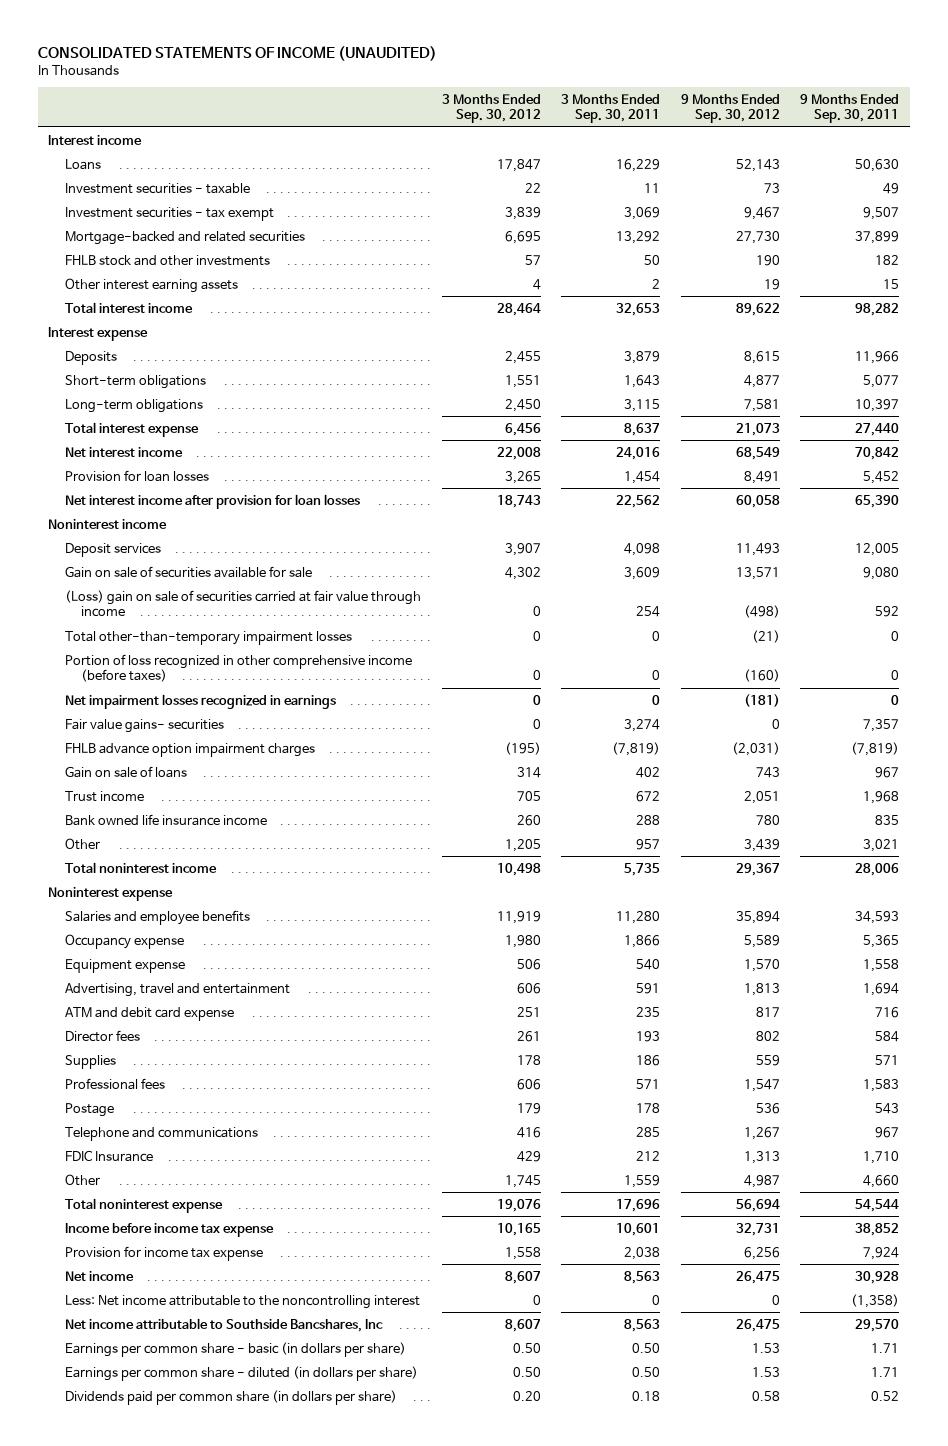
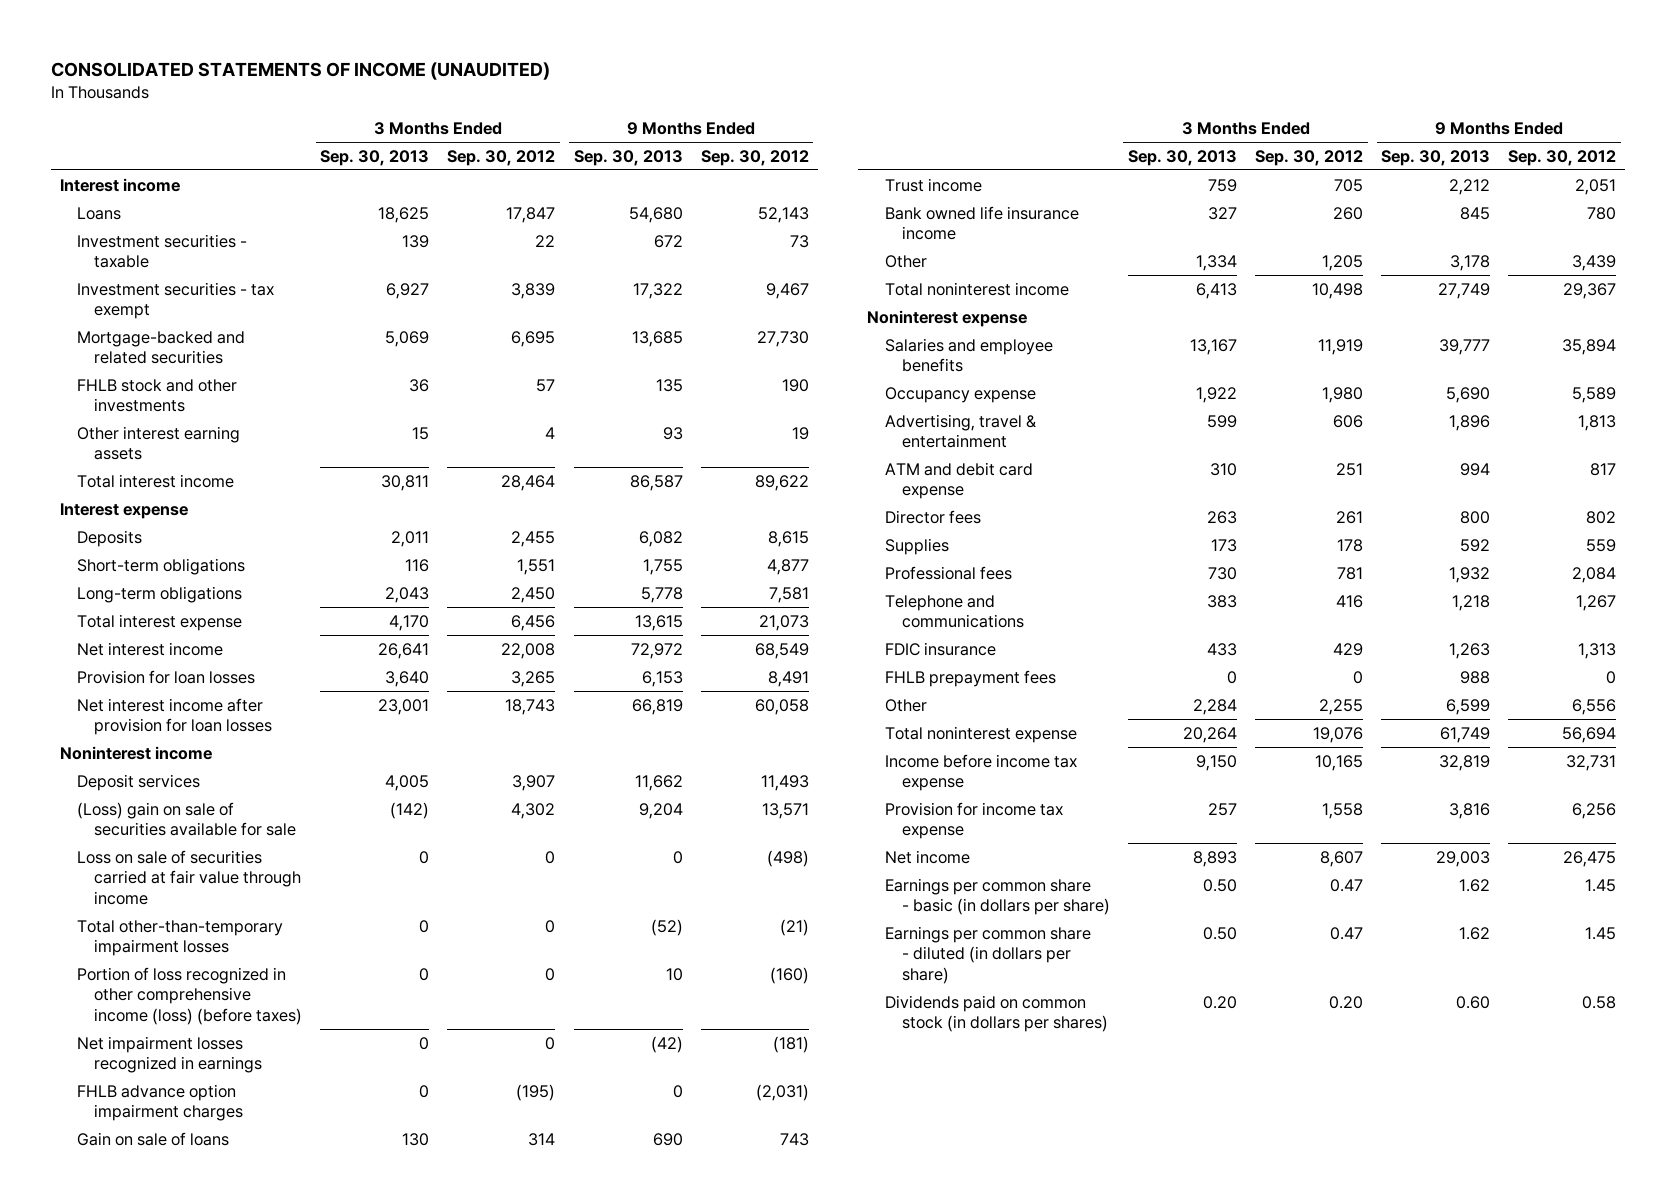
[561,94,661,124] 3 Months Ended Sep. 30, 2011 -> none
[800,94,900,124] 9 Months Ended Sep. 30, 2011 -> none
none -> [320,149,430,166] Sep. 30, 2013
none -> [573,149,683,166] Sep. 30, 2013
[64,565,312,578] Gain on sale of securities available for sale -> [77,801,297,837] (Loss) gain on sale of securities available for sale
[64,589,421,617] (Loss) gain on sale of securities carried at fair value through income -> [77,849,302,905] Loss on sale of securities carried at fair value through income
[64,653,412,682] Portion of loss recognized in other comprehensive income (before taxes) -> [77,966,303,1025] Portion of loss recognized in other comprehensive income (loss) (before taxes)
[64,718,224,733] Fair value gains- securities -> none
[64,958,185,973] Equipment expense -> none
[64,982,290,997] Advertising, travel and entertainment -> [884,413,1036,449] Advertising, travel & entertainment
[64,1102,114,1117] Postage -> none
[516,1078,541,1090] 606 -> [1337,566,1364,580] 781
[743,1078,780,1092] 1,547 -> [1572,566,1617,583] 2,084
[64,1149,153,1162] FDIC Insurance -> [884,641,996,656] FDIC insurance
none -> [884,669,1056,687] FHLB prepayment fees
[504,1174,541,1188] 1,745 -> [1319,698,1364,715] 2,255
[743,1174,780,1188] 4,987 -> [1572,698,1617,715] 6,556
[64,1294,420,1309] Less: Net income attributable to the noncontrolling interest -> none
[64,1317,383,1332] Net income attributable to Southside Bancshares, Inc -> none
[512,1342,541,1353] 0.50 -> [1330,878,1364,892] 0.47
[751,1342,780,1353] 1.53 -> [1585,878,1617,892] 1.45
[512,1366,541,1377] 0.50 -> [1330,926,1364,940] 0.47
[751,1366,780,1377] 1.53 -> [1585,926,1617,940] 1.45
[64,1389,397,1405] Dividends paid per common share (in dollars per share) -> [884,994,1108,1033] Dividends paid on common stock (in dollars per shares)

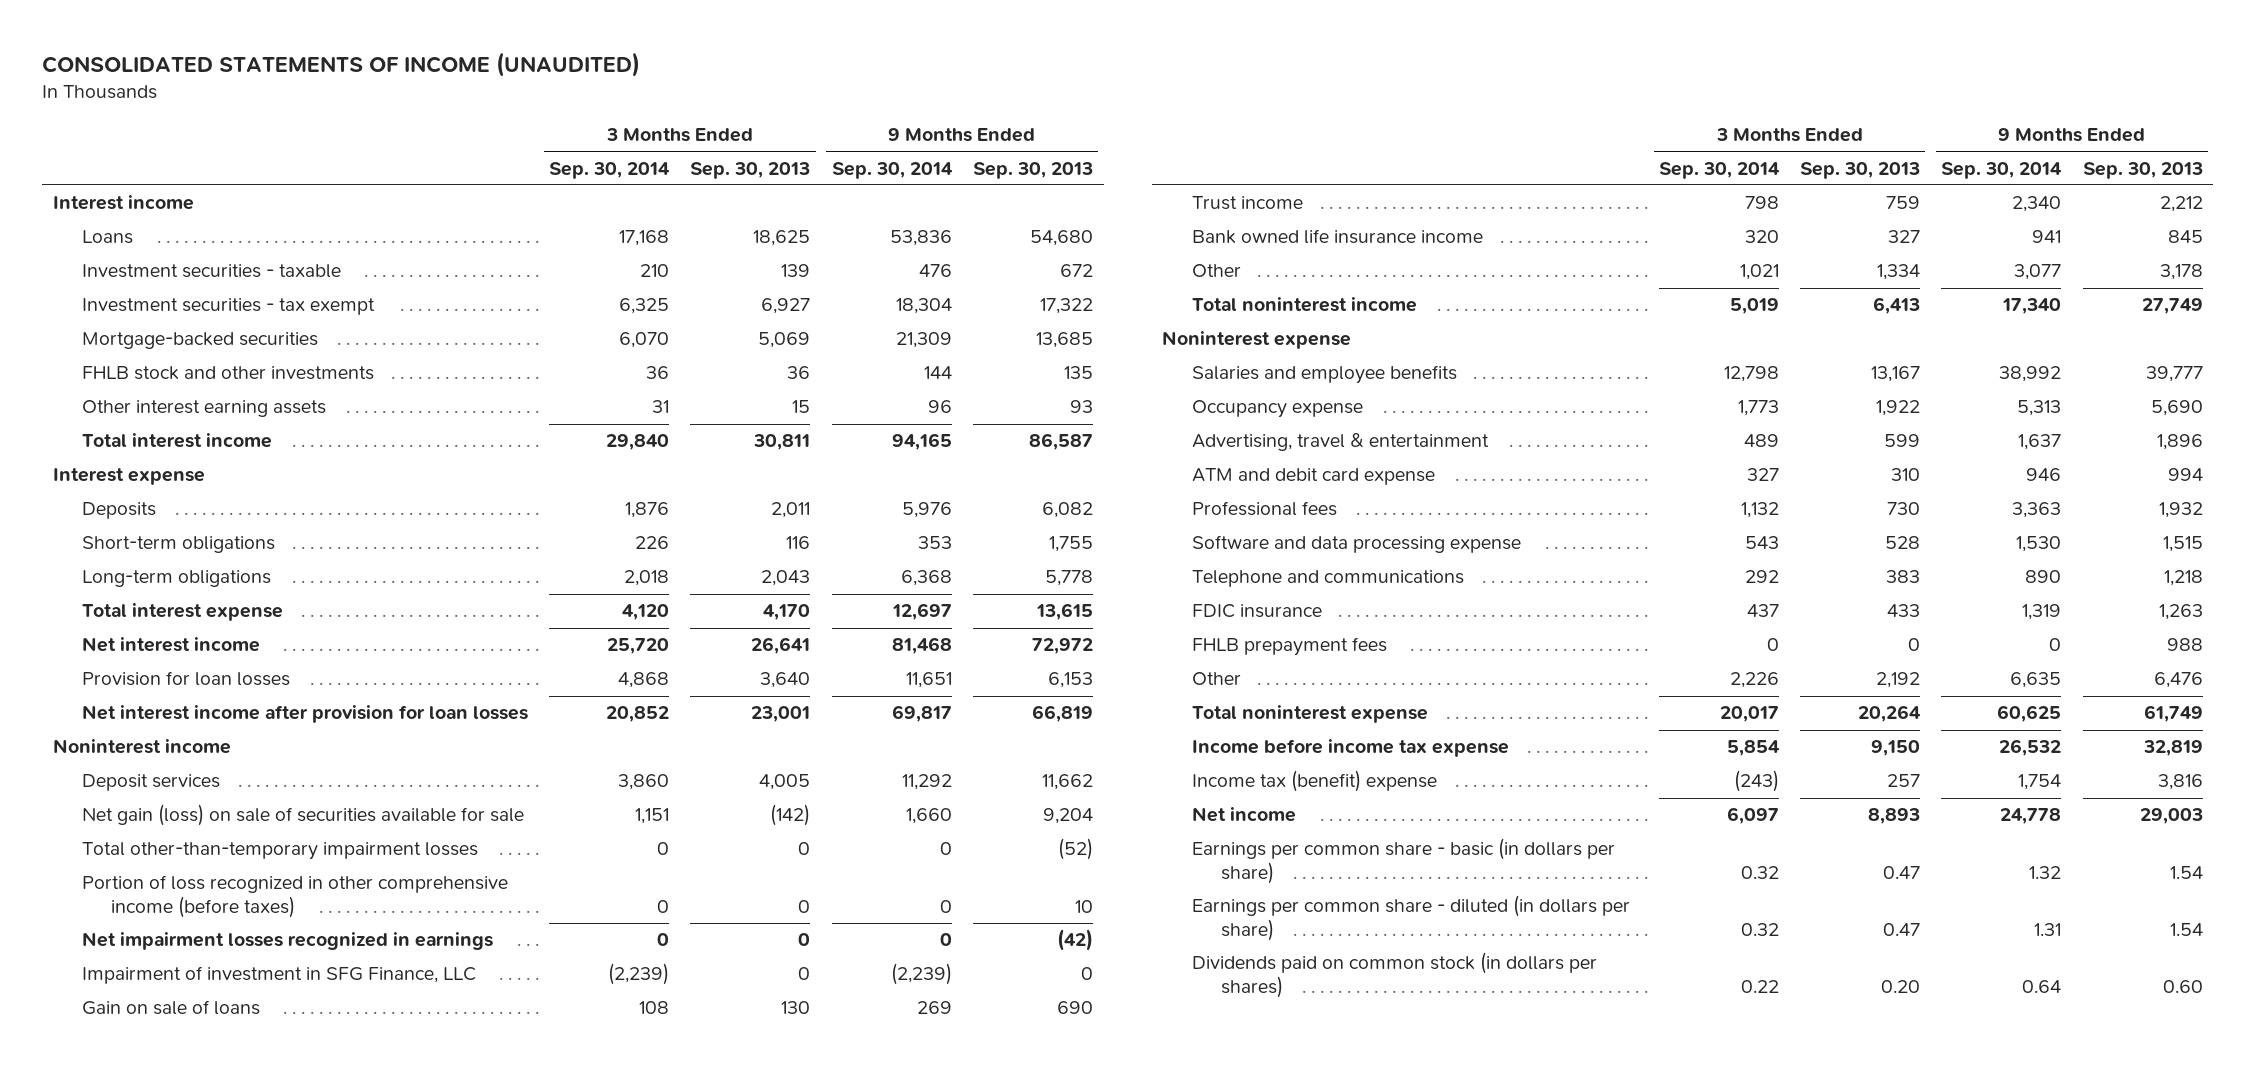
[447,149,556,166] Sep. 30, 2012 -> none
[700,149,809,166] Sep. 30, 2012 -> none
none -> [549,161,671,179] Sep. 30, 2014
none -> [831,161,953,179] Sep. 30, 2014
[77,330,246,365] Mortgage-backed and related securities -> [82,332,319,350] Mortgage-backed securities
[77,849,302,905] Loss on sale of securities carried at fair value through income -> none
[77,801,297,837] (Loss) gain on sale of securities available for sale -> [82,804,525,827] Net gain (loss) on sale of securities available for sale
[77,966,303,1025] Portion of loss recognized in other comprehensive income (loss) (before taxes) -> [82,875,509,919] Portion of loss recognized in other comprehensive income (before taxes)
[77,1083,244,1122] FHLB advance option impairment charges -> none
none -> [82,966,477,985] Impairment of investment in SFG Finance, LLC
[884,509,981,524] Director fees -> none
[884,537,949,555] Supplies -> none
none -> [1191,535,1521,554] Software and data processing expense
[1192,698,1237,715] 2,284 -> [1876,672,1921,689] 2,192
[1446,698,1491,715] 6,599 -> [2153,672,2203,689] 6,476
[884,801,1063,840] Provision for income tax expense -> [1191,770,1437,793] Income tax (benefit) expense
[1202,878,1237,892] 0.50 -> [1883,866,1921,880] 0.47
[1459,878,1491,892] 1.62 -> [2169,866,2203,880] 1.54
[1202,926,1237,940] 0.50 -> [1883,923,1921,937] 0.47
[1459,926,1491,940] 1.62 -> [2169,923,2203,937] 1.54

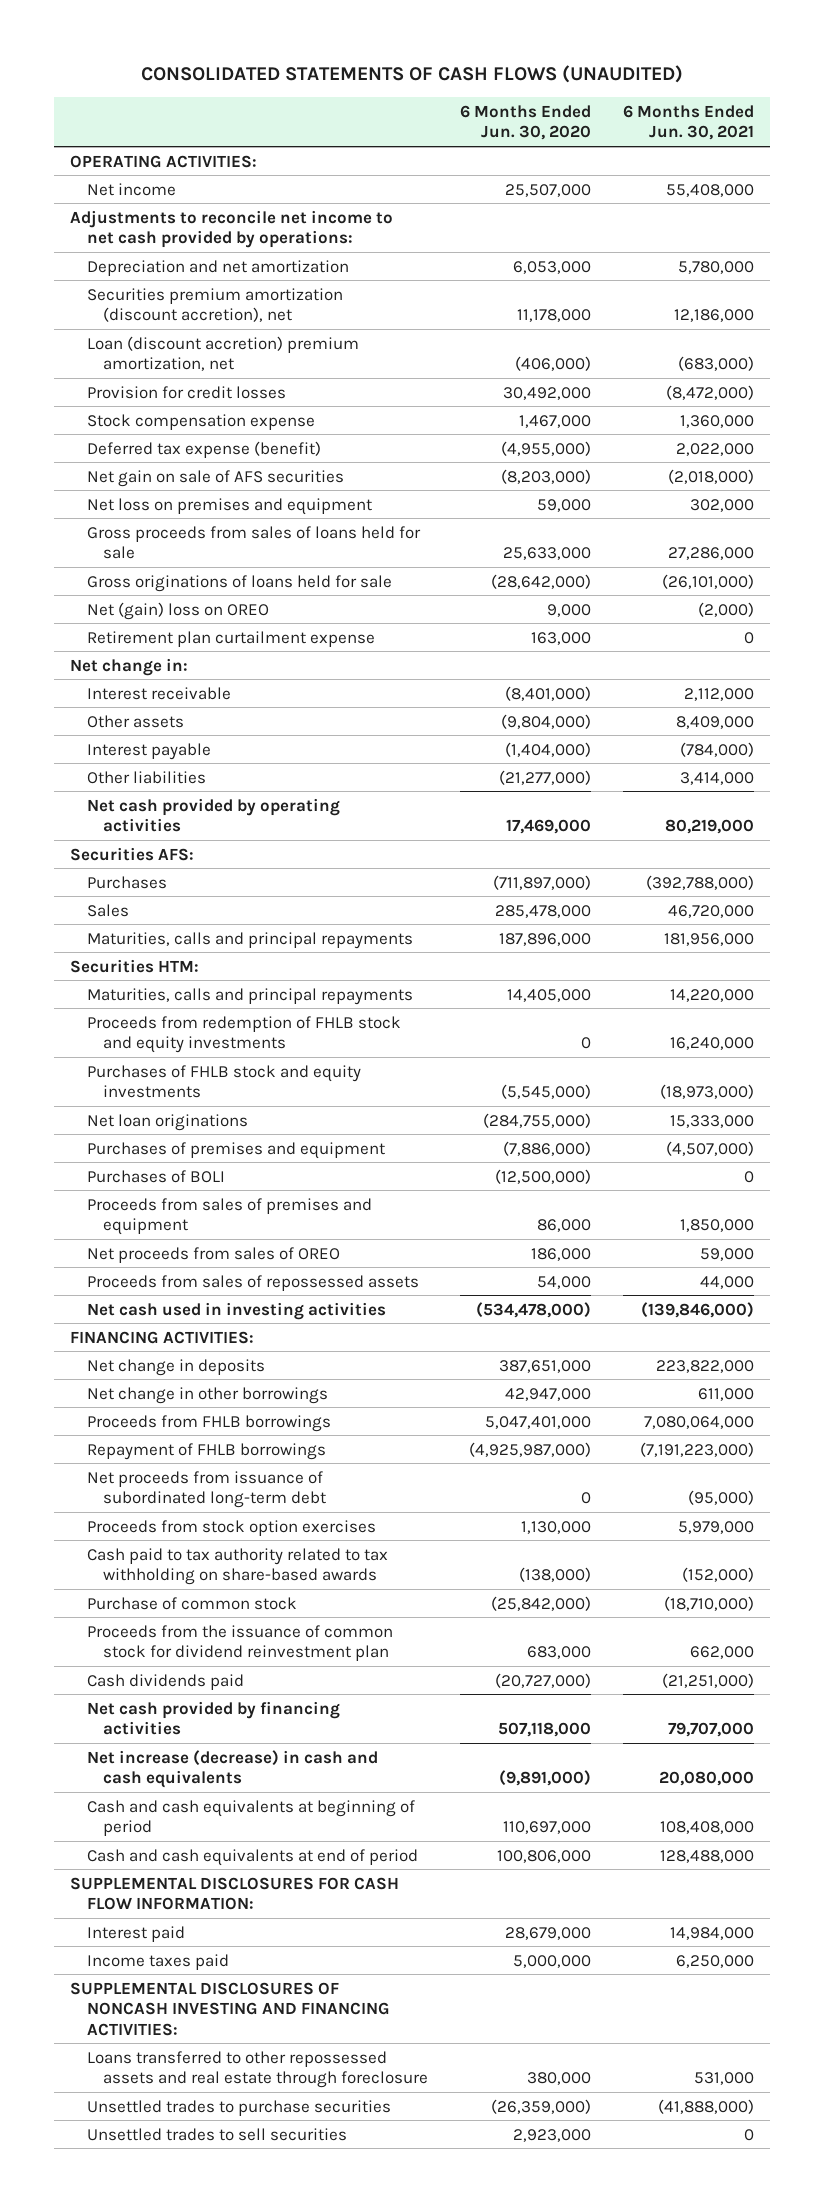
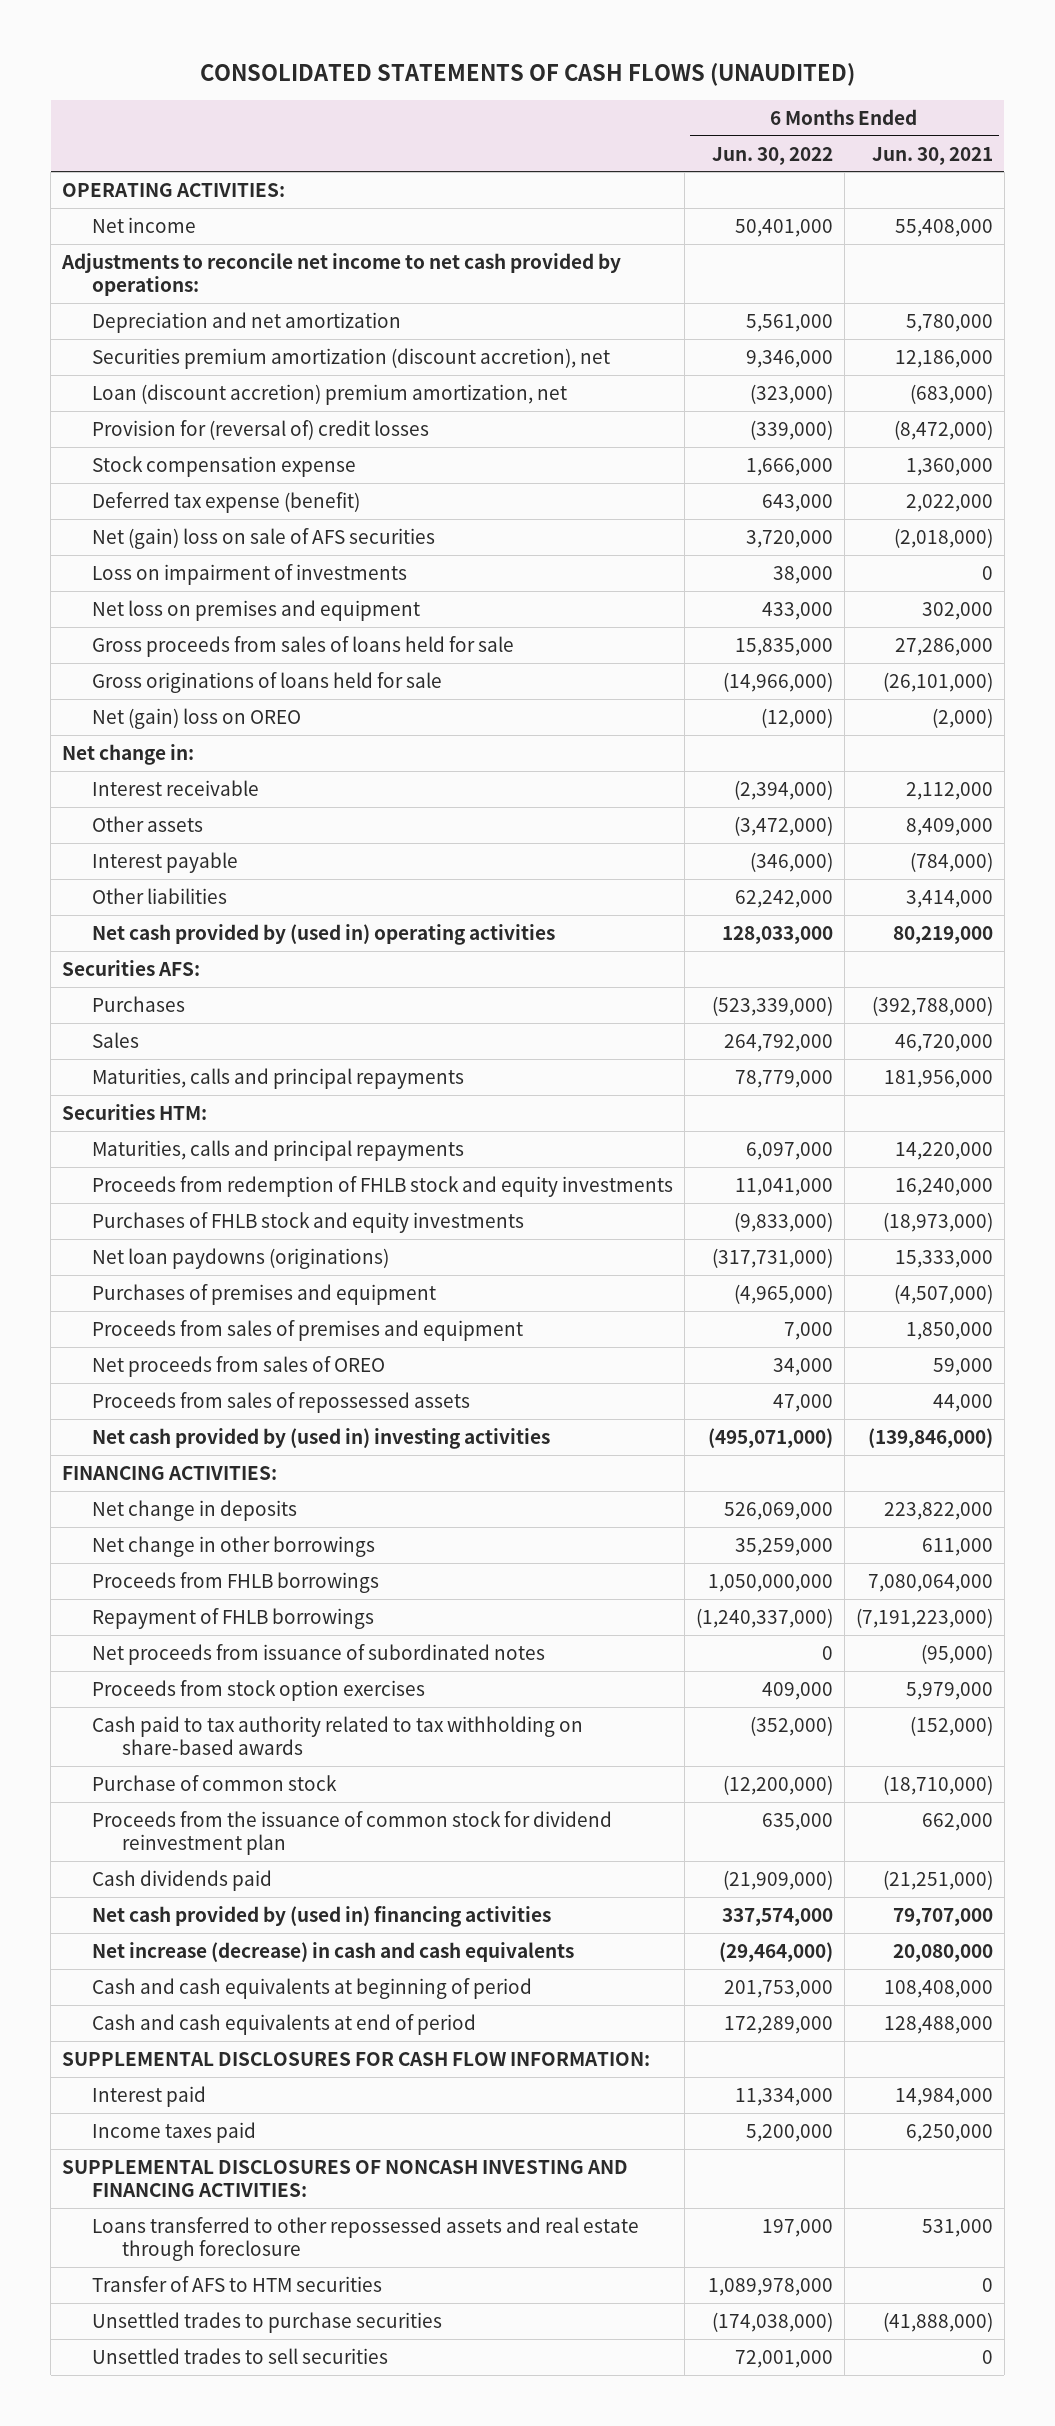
[460,104,592,141] 6 Months Ended Jun. 30, 2020 -> none
none -> [711,146,833,165] Jun. 30, 2022
[86,385,286,399] Provision for credit losses -> [92,419,430,440] Provision for (reversal of) credit losses
[86,469,344,487] Net gain on sale of AFS securities -> [92,527,436,549] Net (gain) loss on sale of AFS securities
none -> [92,563,408,585] Loss on impairment of investments
[86,630,375,647] Retirement plan curtailment expense -> none
[86,797,340,833] Net cash provided by operating activities -> [92,923,556,945] Net cash provided by (used in) operating activities
[86,1113,248,1131] Net loan originations -> [92,1247,390,1269] Net loan paydowns (originations)
[86,1169,225,1183] Purchases of BOLI -> none
[86,1301,386,1320] Net cash used in investing activities -> [92,1427,551,1449] Net cash provided by (used in) investing activities
[86,1470,327,1509] Net proceeds from issuance of subordinated long-term debt -> [92,1643,546,1665] Net proceeds from issuance of subordinated notes
[86,1700,340,1736] Net cash provided by financing activities -> [92,1905,552,1927] Net cash provided by (used in) financing activities
none -> [92,2275,383,2292] Transfer of AFS to HTM securities

